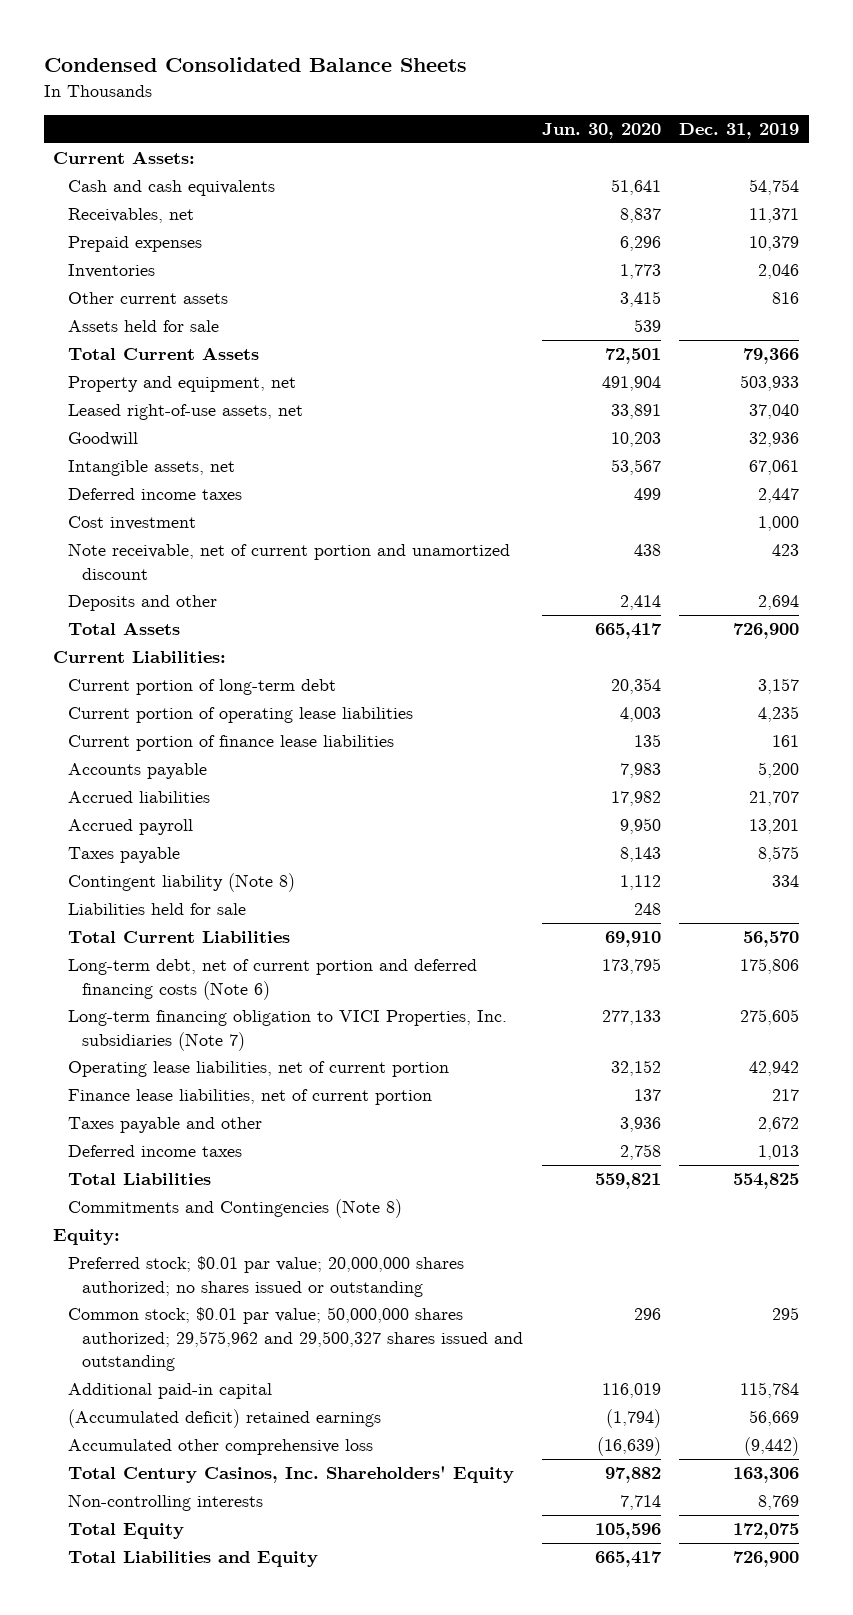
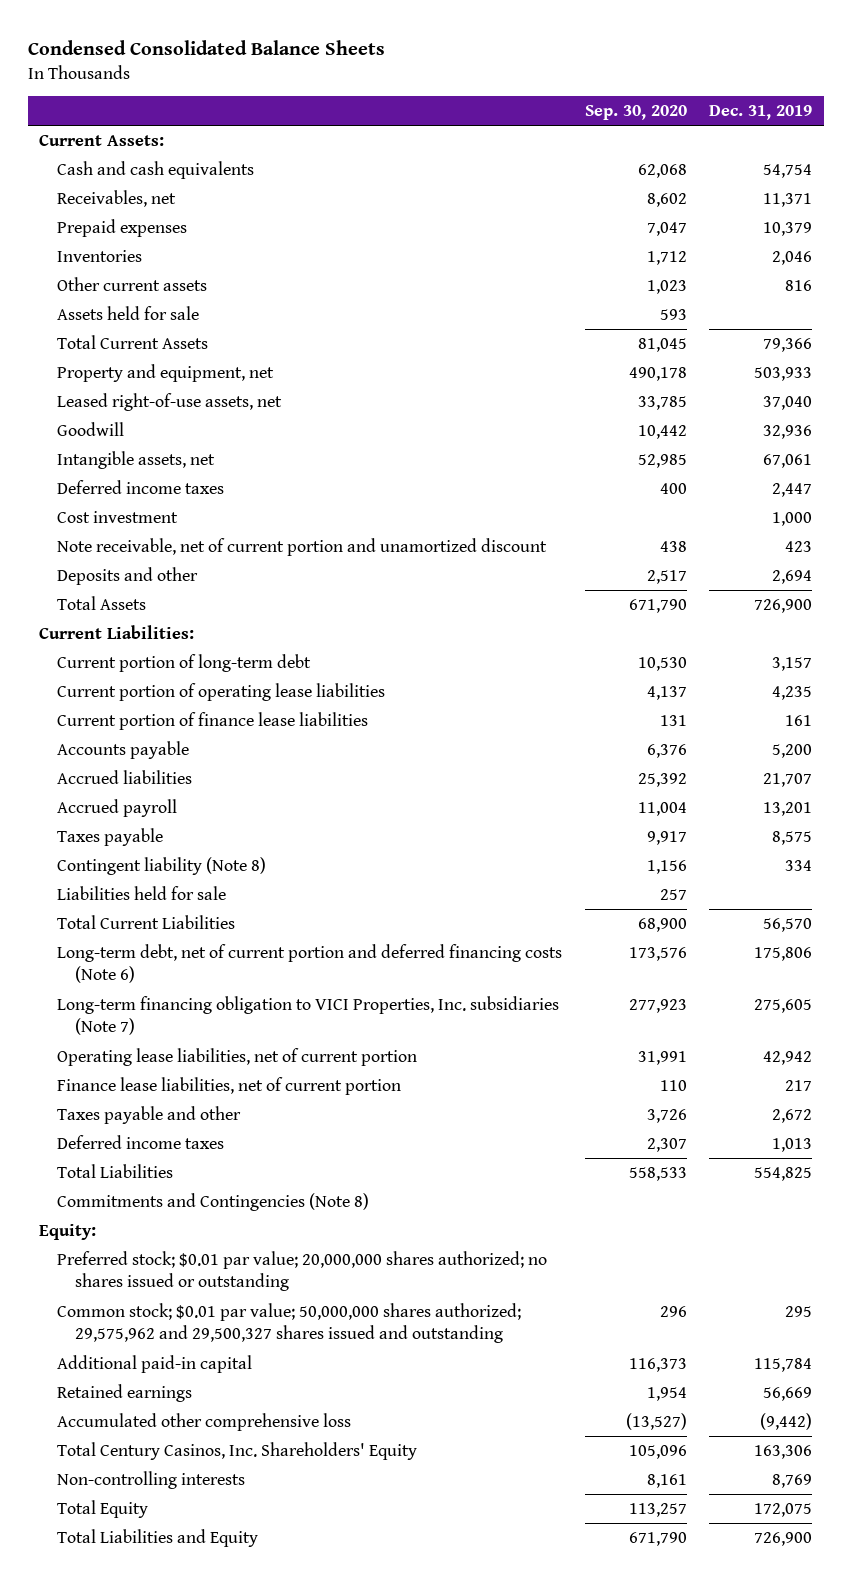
[541,123,661,140] Jun. 30, 2020 -> none
none -> [584,105,687,121] Sep. 30, 2020
[67,1409,381,1429] (Accumulated deficit) retained earnings -> [57,1384,193,1403] Retained earnings

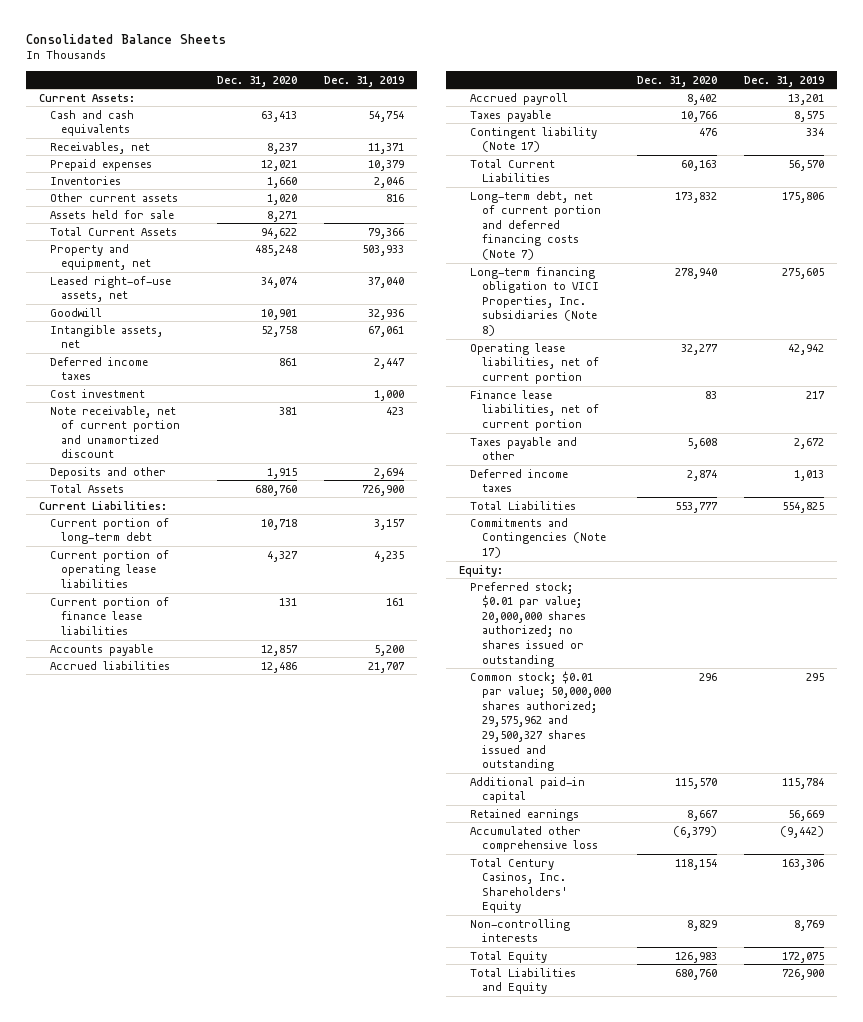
[27,40,385,56] Condensed Consolidated Balance Sheets -> [25,33,226,44] Consolidated Balance Sheets
[584,105,687,121] Sep. 30, 2020 -> none
none -> [216,75,297,87] Dec. 31, 2020
[57,886,227,901] Liabilities held for sale -> none
[57,857,267,876] Contingent liability (Note 8) -> [470,126,598,153] Contingent liability (Note 17)
[57,944,563,984] Long-term debt, net of current portion and deferred financing costs (Note 6) -> [470,190,601,261] Long-term debt, net of current portion and deferred financing costs (Note 7)
[57,996,560,1036] Long-term financing obligation to VICI Properties, Inc. subsidiaries (Note 7) -> [470,266,599,337] Long-term financing obligation to VICI Properties, Inc. subsidiaries (Note 8)
[57,1193,370,1212] Commitments and Contingencies (Note 8) -> [470,517,606,558] Commitments and Contingencies (Note 17)

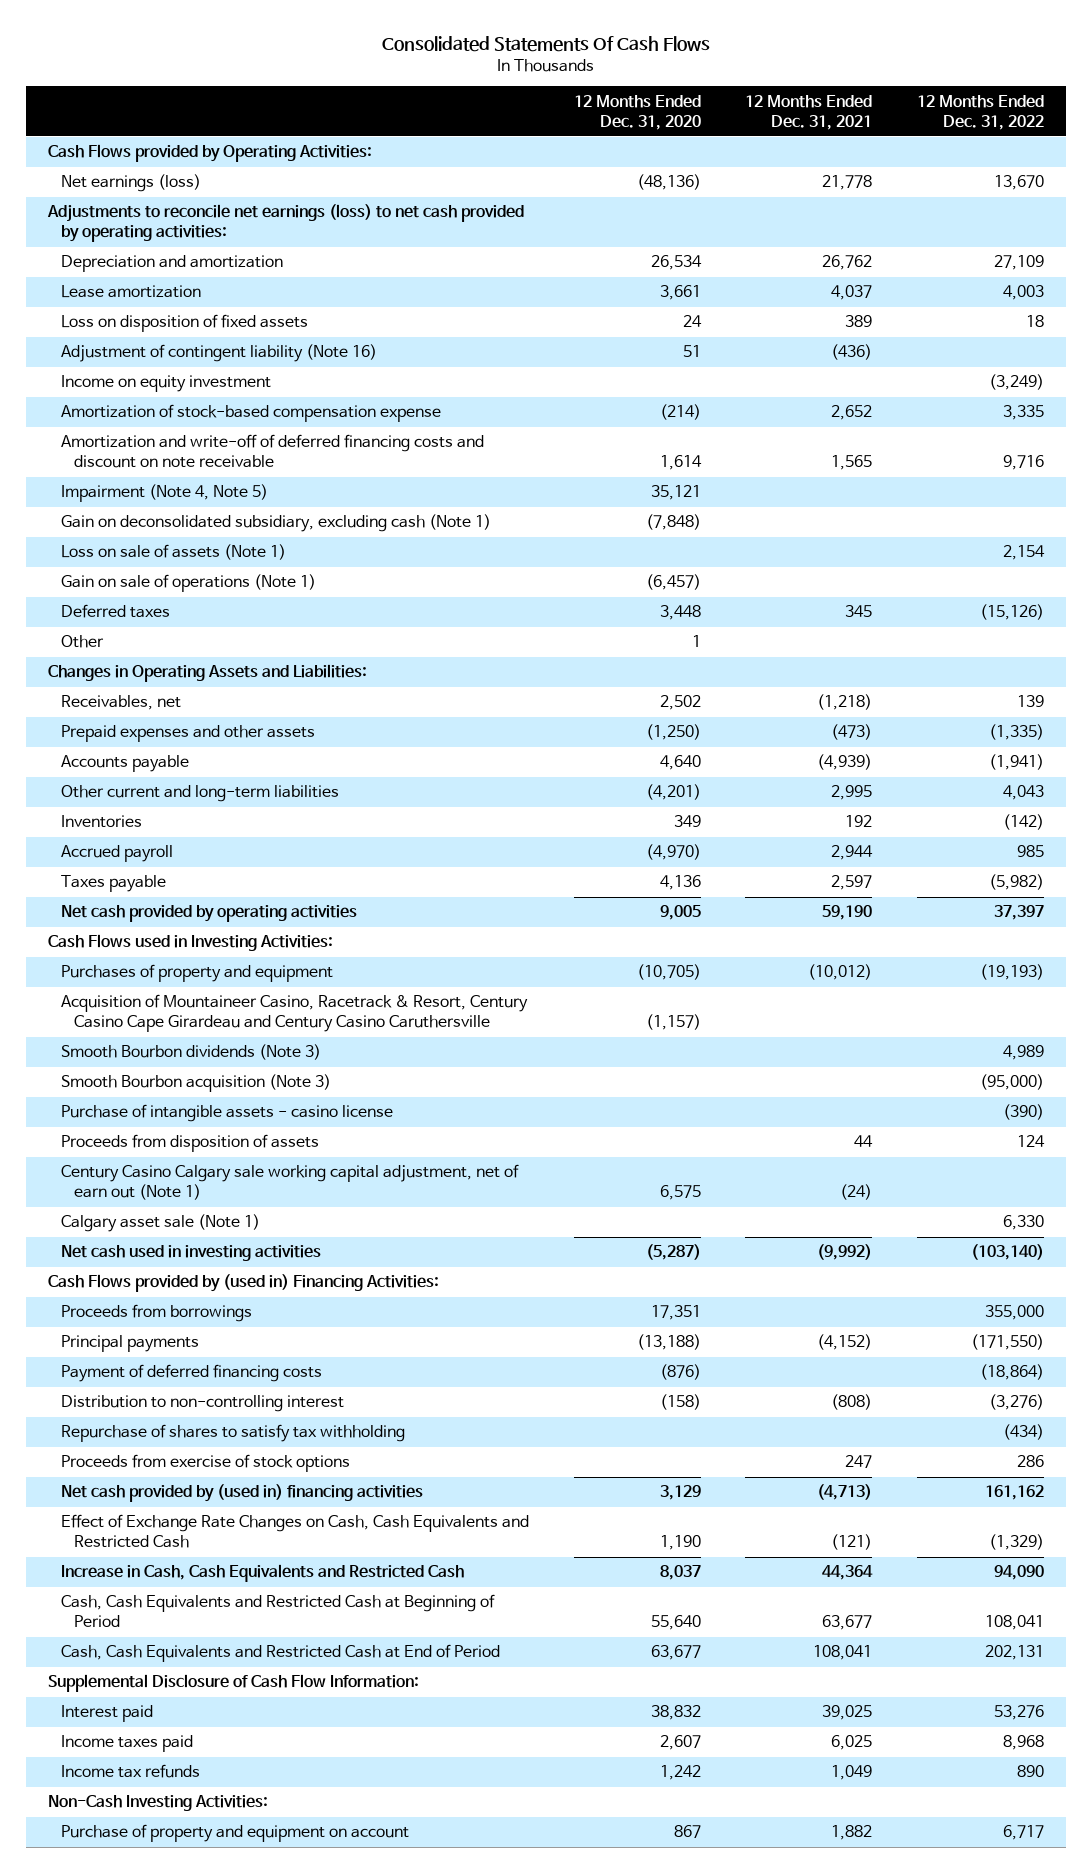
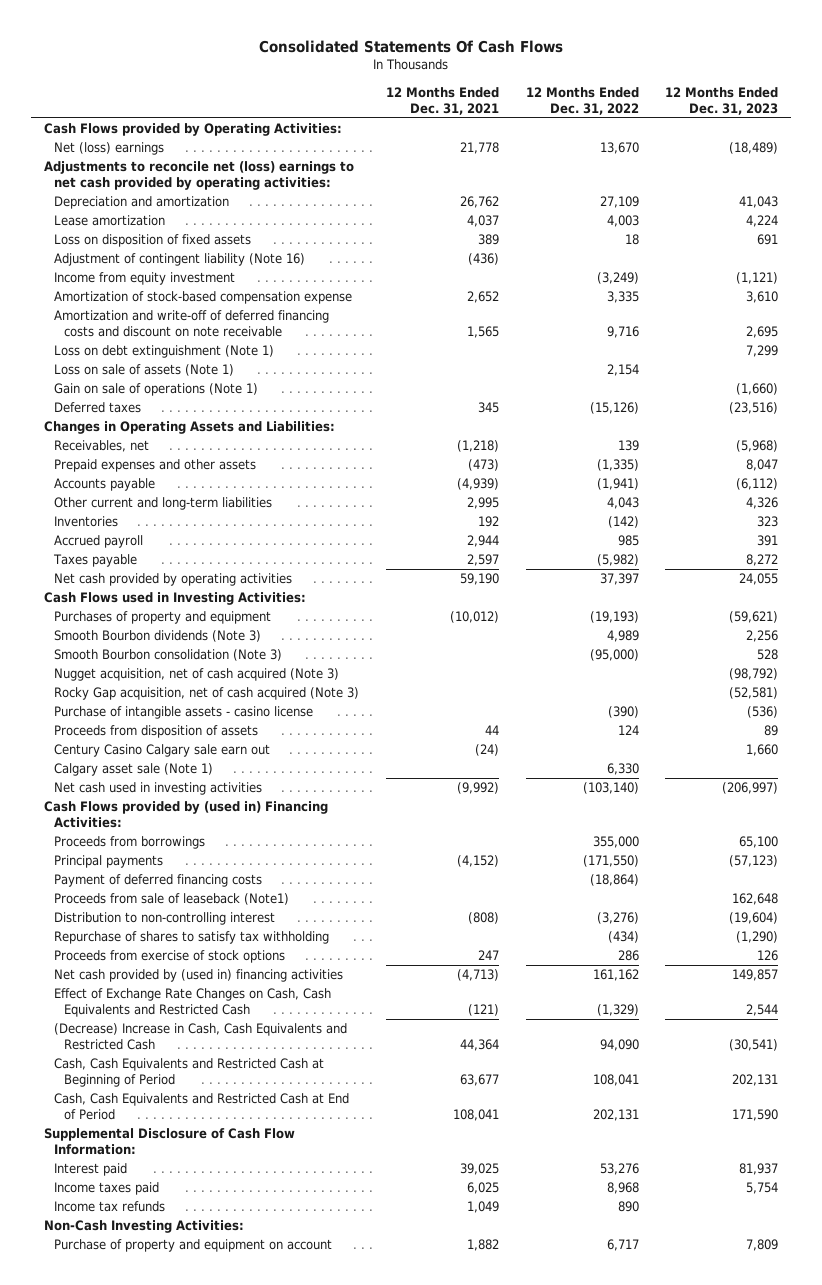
[573,94,701,130] 12 Months Ended Dec. 31, 2020 -> none
none -> [665,87,779,115] 12 Months Ended Dec. 31, 2023
[61,174,202,193] Net earnings (loss) -> [54,142,165,156] Net (loss) earnings
[47,204,525,243] Adjustments to reconcile net earnings (loss) to net cash provided by operating activities: -> [44,161,355,191] Adjustments to reconcile net (loss) earnings to net cash provided by operating activities:
[61,375,272,393] Income on equity investment -> [54,272,236,286] Income from equity investment
[61,484,269,503] Impairment (Note 4, Note 5) -> none
[61,514,492,533] Gain on deconsolidated subsidiary, excluding cash (Note 1) -> none
none -> [54,345,275,359] Loss on debt extinguishment (Note 1)
[61,635,105,649] Other -> none
[61,994,529,1033] Acquisition of Mountaineer Casino, Racetrack & Resort, Century Casino Cape Girardeau and Century Casino Caruthersville -> none
[61,1074,332,1093] Smooth Bourbon acquisition (Note 3) -> [54,649,283,662] Smooth Bourbon consolidation (Note 3)
none -> [54,668,340,682] Nugget acquisition, net of cash acquired (Note 3)
none -> [54,687,360,701] Rocky Gap acquisition, net of cash acquired (Note 3)
[61,1164,520,1201] Century Casino Calgary sale working capital adjustment, net of earn out (Note 1) -> none
none -> [54,744,271,758] Century Casino Calgary sale earn out
none -> [54,893,290,906] Proceeds from sale of leaseback (Note1)
[61,1564,465,1583] Increase in Cash, Cash Equivalents and Restricted Cash -> [54,1023,348,1051] (Decrease) Increase in Cash, Cash Equivalents and Restricted Cash

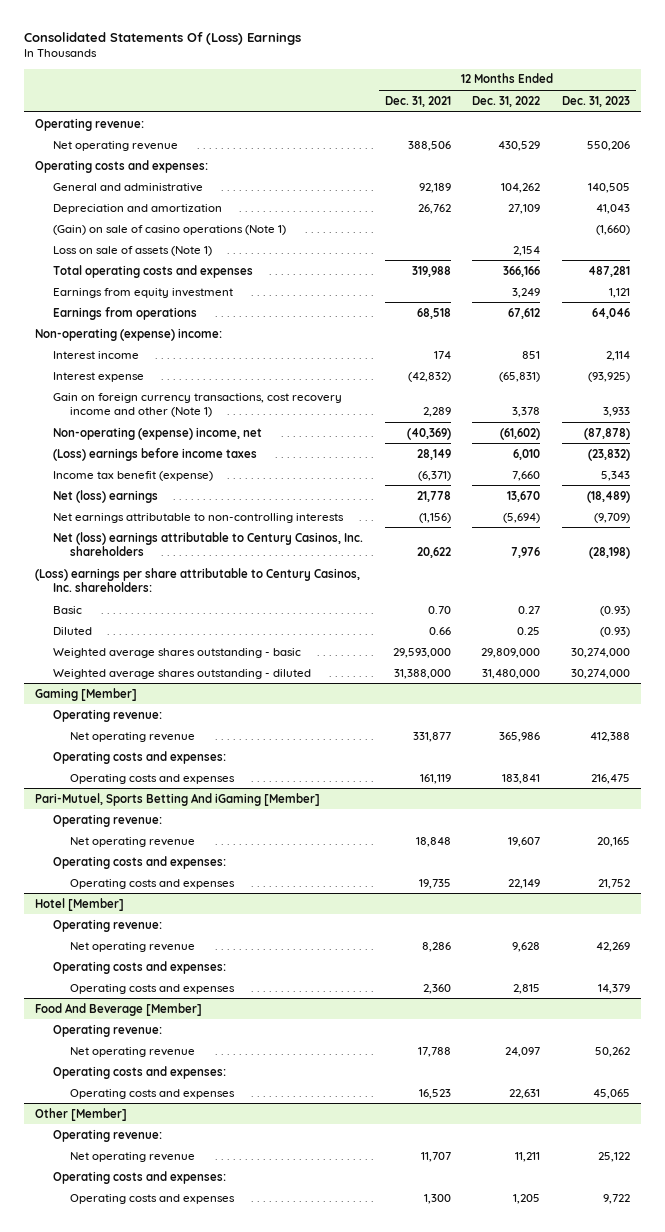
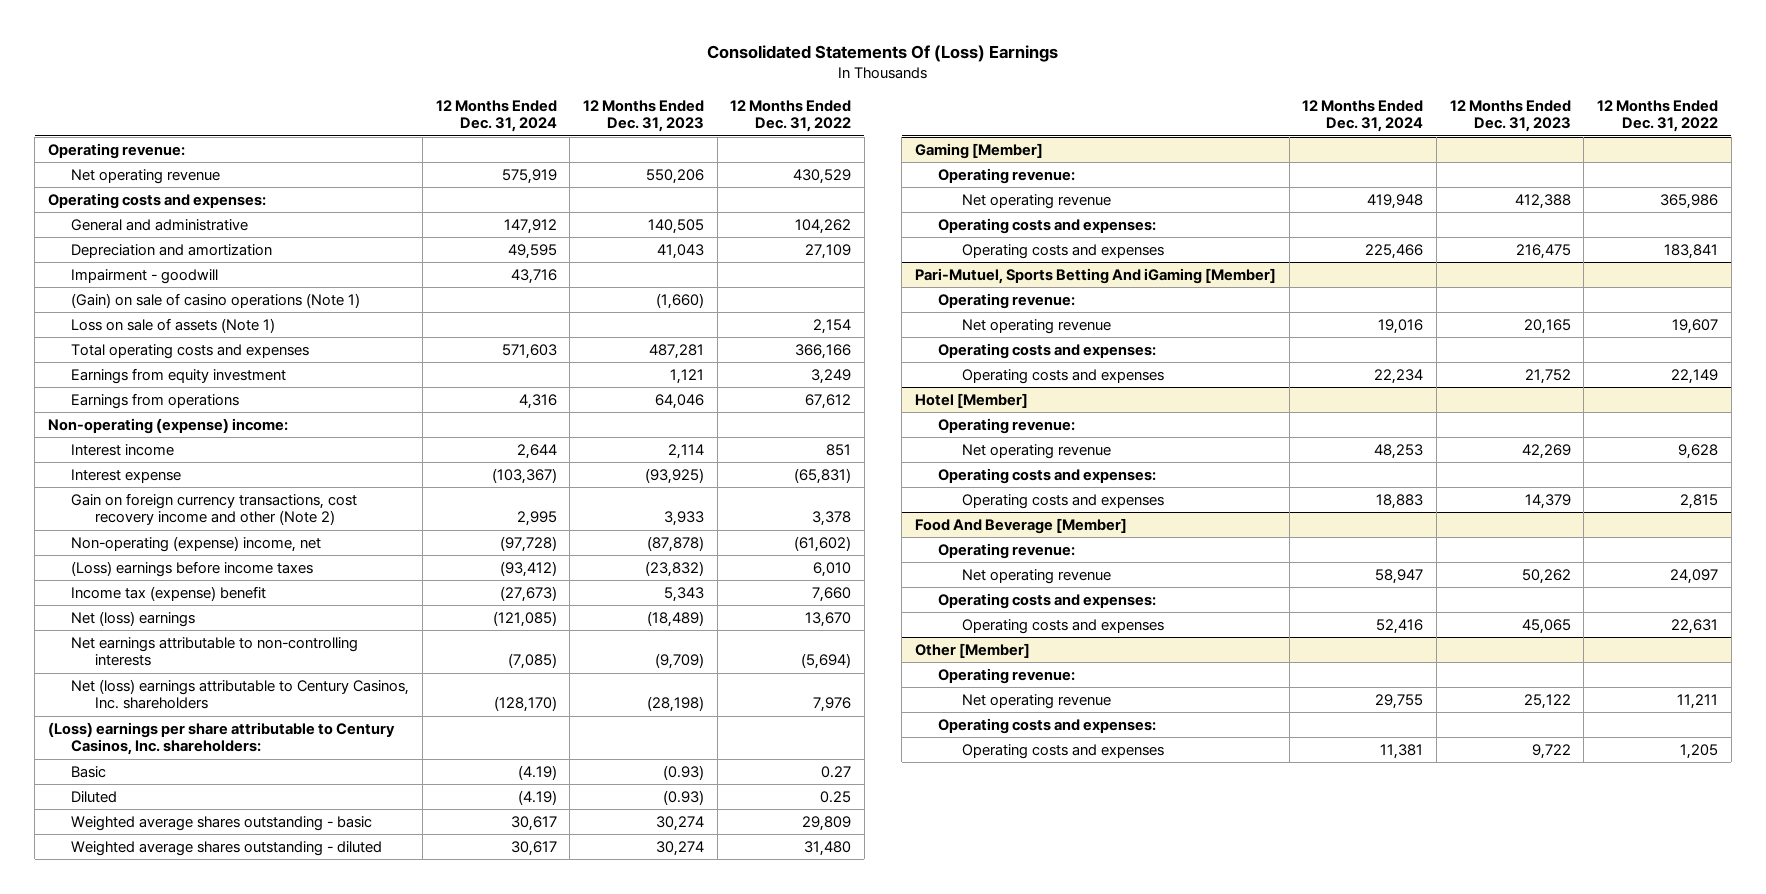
[384,95,451,107] Dec. 31, 2021 -> none
none -> [435,99,557,133] 12 Months Ended Dec. 31, 2024
none -> [71,268,219,284] Impairment - goodwill
[52,392,342,418] Gain on foreign currency transactions, cost recovery income and other (Note 1) -> [71,492,358,526] Gain on foreign currency transactions, cost recovery income and other (Note 2)
[52,470,213,481] Income tax benefit (expense) -> [71,585,267,601] Income tax (expense) benefit
[481,647,541,658] 29,809,000 -> [802,815,852,831] 29,809
[571,647,631,658] 30,274,000 -> [655,815,704,831] 30,274
[482,668,541,679] 31,480,000 -> [804,840,852,856] 31,480
[571,668,631,679] 30,274,000 -> [655,840,704,856] 30,274

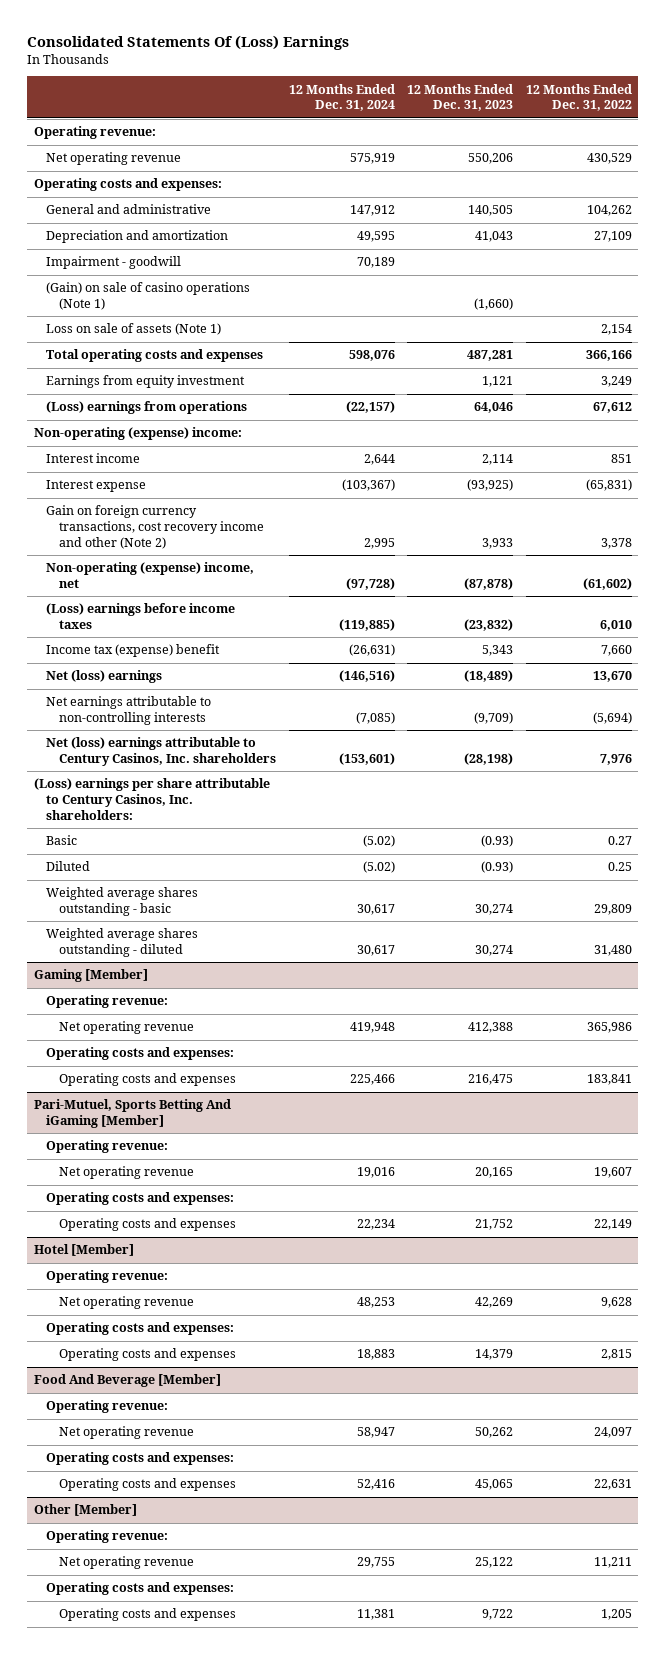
[510,268,557,284] 43,716 -> [356,257,395,269] 70,189
[501,343,557,359] 571,603 -> [348,350,395,362] 598,076
[71,392,240,409] Earnings from operations -> [46,401,248,415] (Loss) earnings from operations
[518,393,557,409] 4,316 -> [345,401,395,414] (22,157)
[499,560,557,577] (93,412) -> [338,619,395,632] (119,885)
[499,585,557,602] (27,673) -> [348,644,395,657] (26,631)
[492,610,557,627] (121,085) -> [338,670,395,683] (146,516)
[493,696,557,713] (128,170) -> [338,753,395,766] (153,601)
[517,764,557,780] (4.19) -> [362,835,395,848] (5.02)
[517,789,557,805] (4.19) -> [362,861,395,874] (5.02)

